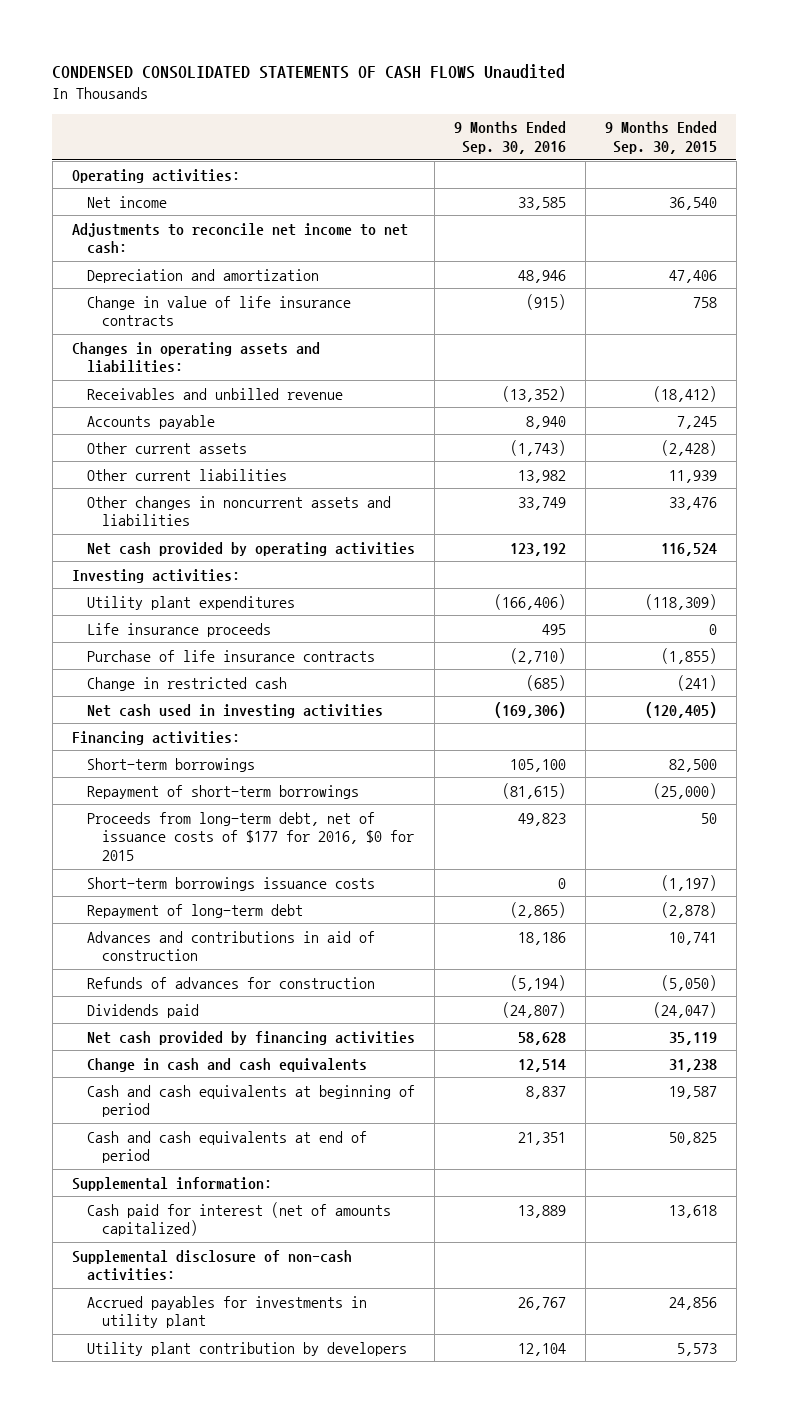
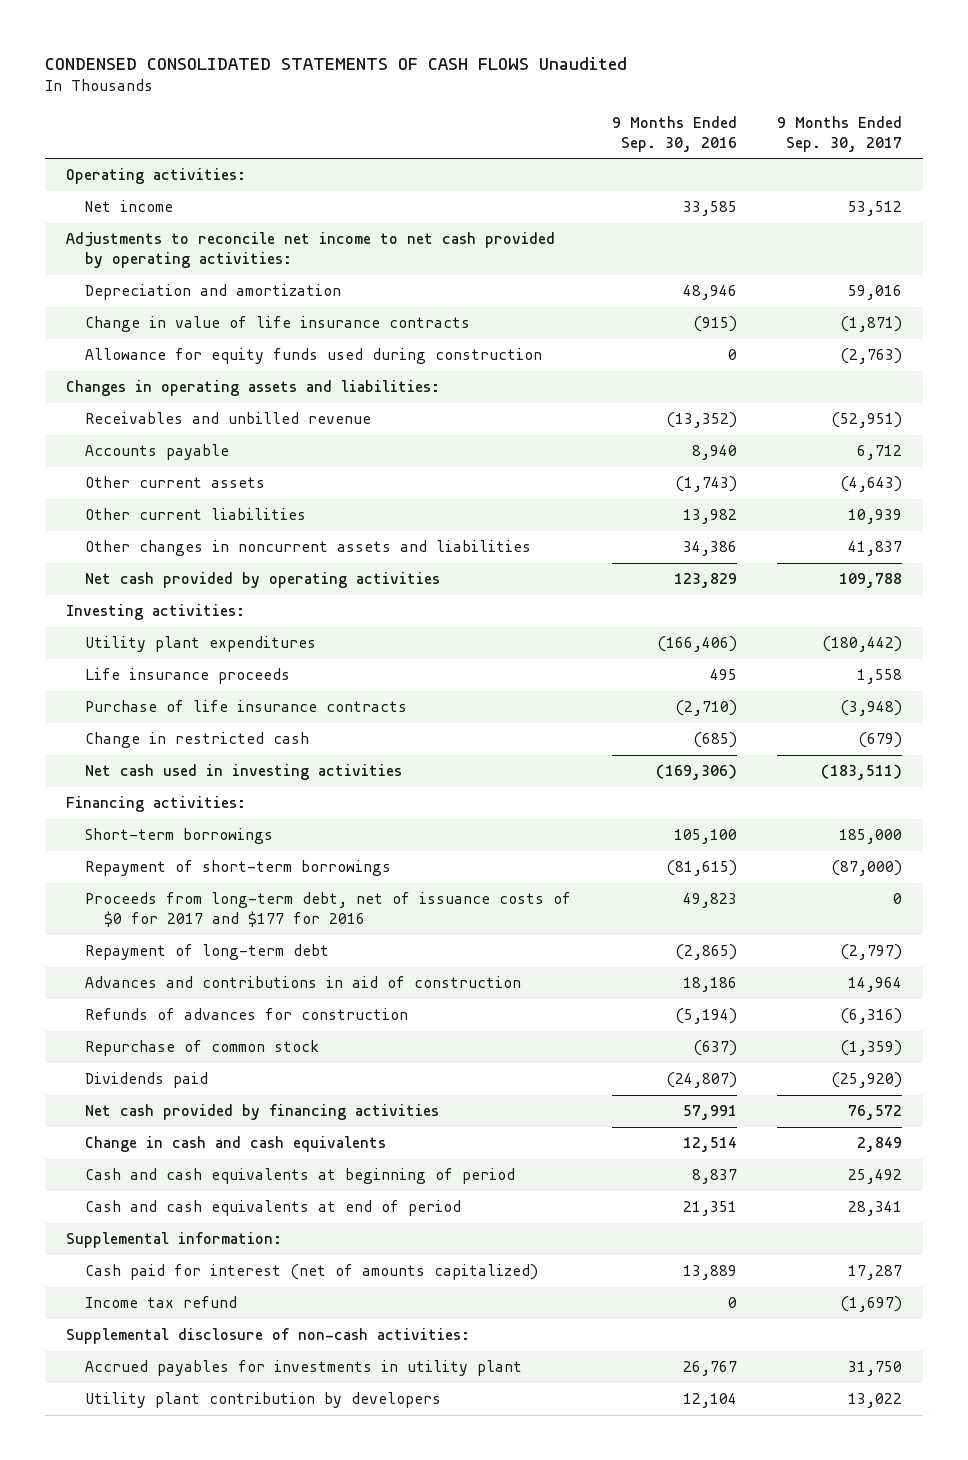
[604,121,717,155] 9 Months Ended Sep. 30, 2015 -> none
none -> [777,115,903,152] 9 Months Ended Sep. 30, 2017
[71,222,408,255] Adjustments to reconcile net income to net cash: -> [65,232,555,269] Adjustments to reconcile net income to net cash provided by operating activities:
none -> [84,348,542,365] Allowance for equity funds used during construction
[517,496,566,510] 33,749 -> [682,541,737,557] 34,386
[509,542,566,556] 123,192 -> [673,573,737,589] 123,829
[86,876,375,891] Short-term borrowings issuance costs -> none
[86,811,415,862] Proceeds from long-term debt, net of issuance costs of $177 for 2016, $0 for 2015 -> [84,892,571,928] Proceeds from long-term debt, net of issuance costs of $0 for 2017 and $177 for 2016
none -> [84,1040,319,1057] Repurchase of common stock
[517,1031,566,1045] 58,628 -> [682,1105,737,1121] 57,991
none -> [84,1296,237,1309] Income tax refund

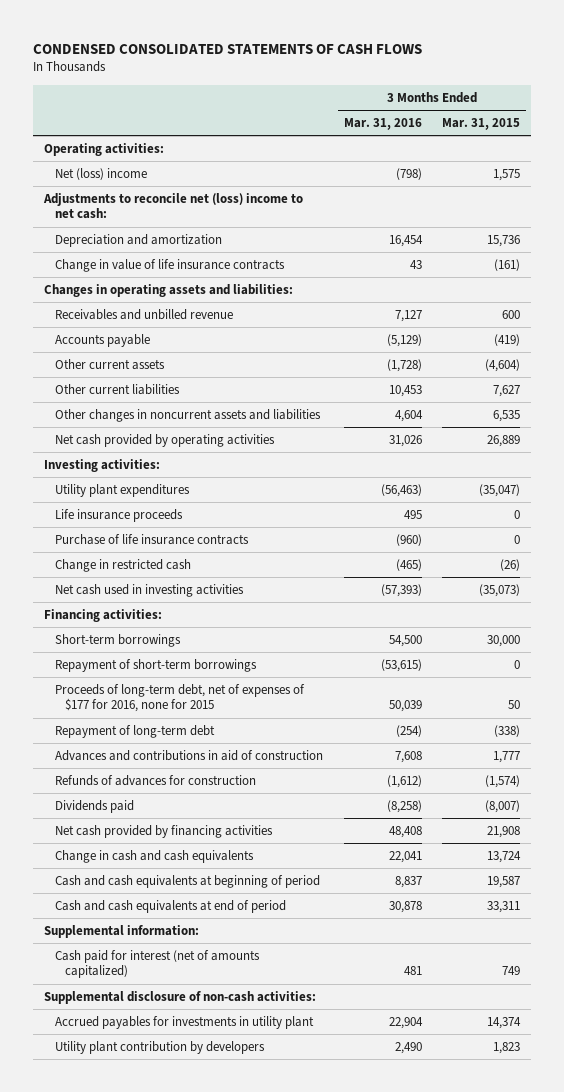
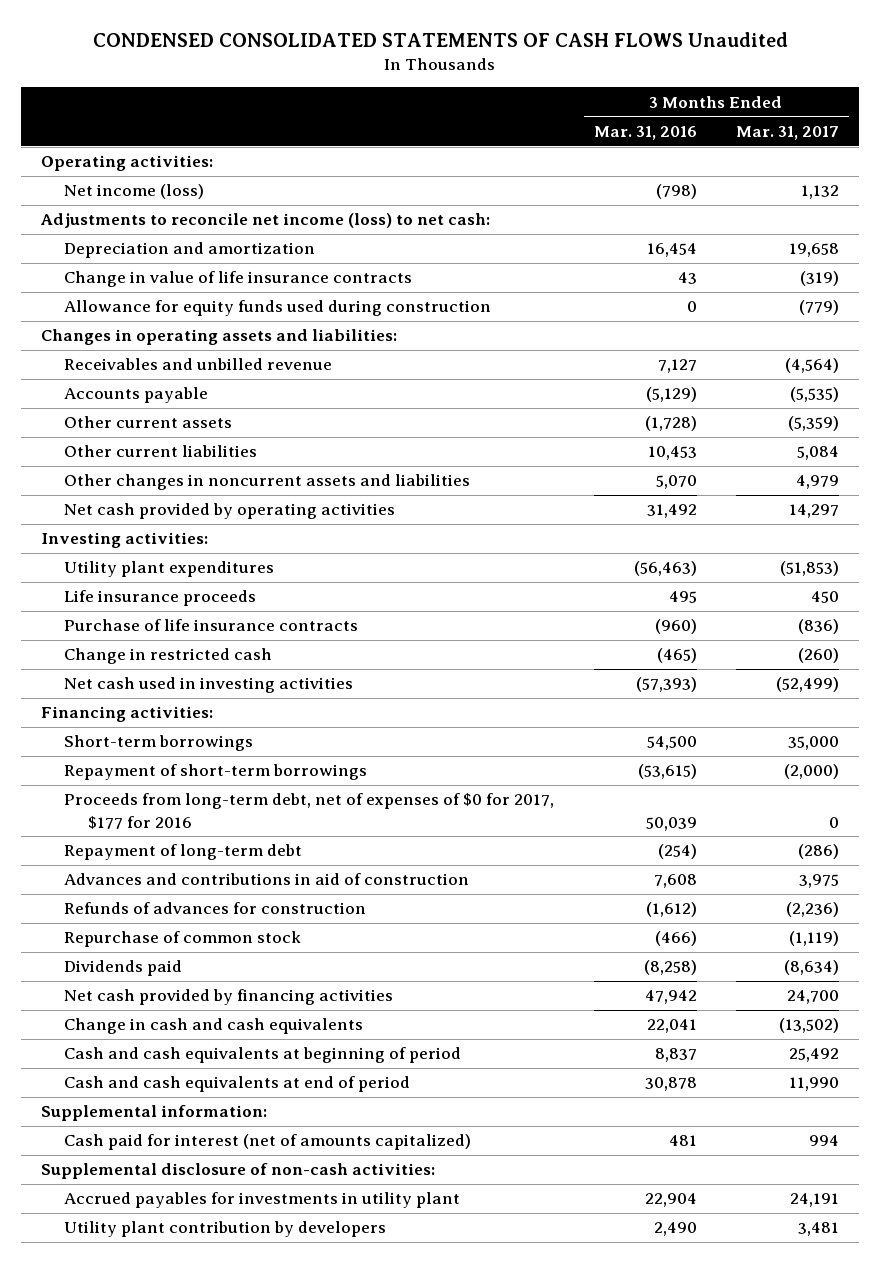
[33,43,423,54] CONDENSED CONSOLIDATED STATEMENTS OF CASH FLOWS -> [92,32,788,48] CONDENSED CONSOLIDATED STATEMENTS OF CASH FLOWS Unaudited
[442,118,521,131] Mar. 31, 2015 -> none
none -> [736,125,840,140] Mar. 31, 2017
[54,168,147,181] Net (loss) income -> [64,184,205,200] Net income (loss)
[42,193,303,220] Adjustments to reconcile net (loss) income to net cash: -> [39,213,490,229] Adjustments to reconcile net income (loss) to net cash:
none -> [64,300,492,317] Allowance for equity funds used during construction
[394,410,423,423] 4,604 -> [655,475,697,490] 5,070
[388,435,422,448] 31,026 -> [646,504,697,519] 31,492
[54,684,305,713] Proceeds of long-term debt, net of expenses of $177 for 2016, none for 2015 -> [64,793,555,829] Proceeds from long-term debt, net of expenses of $0 for 2017, $177 for 2016
none -> [64,931,302,948] Repurchase of common stock
[388,826,422,839] 48,408 -> [644,990,697,1005] 47,942

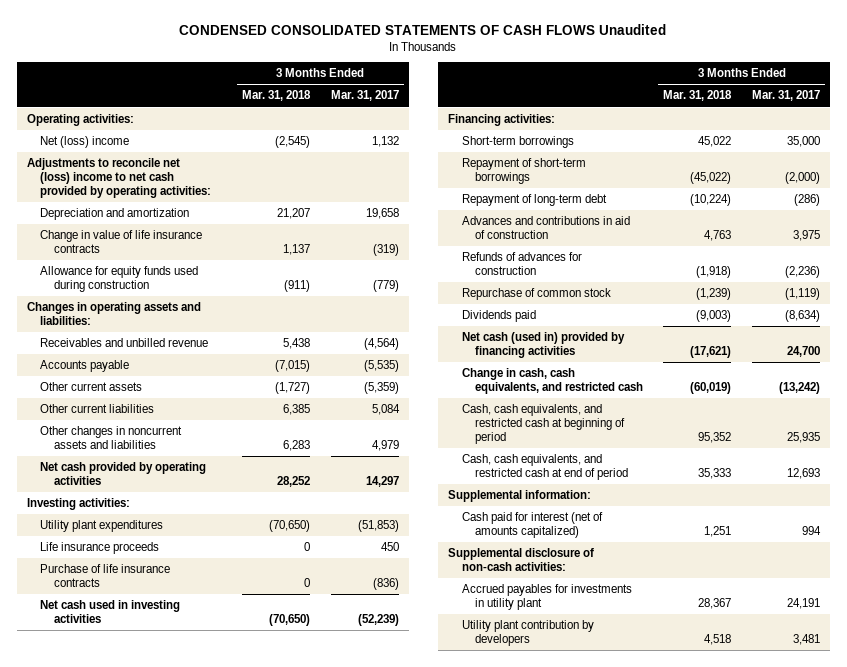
[593,125,697,140] Mar. 31, 2016 -> none
none -> [242,90,312,102] Mar. 31, 2018
[64,184,205,200] Net income (loss) -> [40,136,130,149] Net (loss) income
[39,213,490,229] Adjustments to reconcile net income (loss) to net cash: -> [26,158,212,199] Adjustments to reconcile net (loss) income to net cash provided by operating activities:
[64,648,273,665] Change in restricted cash -> none
[776,677,840,693] (52,499) -> [357,614,399,627] (52,239)
[64,793,555,829] Proceeds from long-term debt, net of expenses of $0 for 2017, $177 for 2016 -> none
[64,989,394,1006] Net cash provided by financing activities -> [461,332,625,359] Net cash (used in) provided by financing activities
[64,1018,364,1035] Change in cash and cash equivalents -> [461,368,644,395] Change in cash, cash equivalents, and restricted cash
[779,1018,840,1034] (13,502) -> [778,382,820,395] (13,242)
[64,1047,462,1064] Cash and cash equivalents at beginning of period -> [461,404,626,445] Cash, cash equivalents, and restricted cash at beginning of period
[789,1048,840,1063] 25,492 -> [786,432,820,444] 25,935
[64,1076,411,1093] Cash and cash equivalents at end of period -> [461,454,629,481] Cash, cash equivalents, and restricted cash at end of period
[789,1077,840,1092] 11,990 -> [786,468,820,480] 12,693

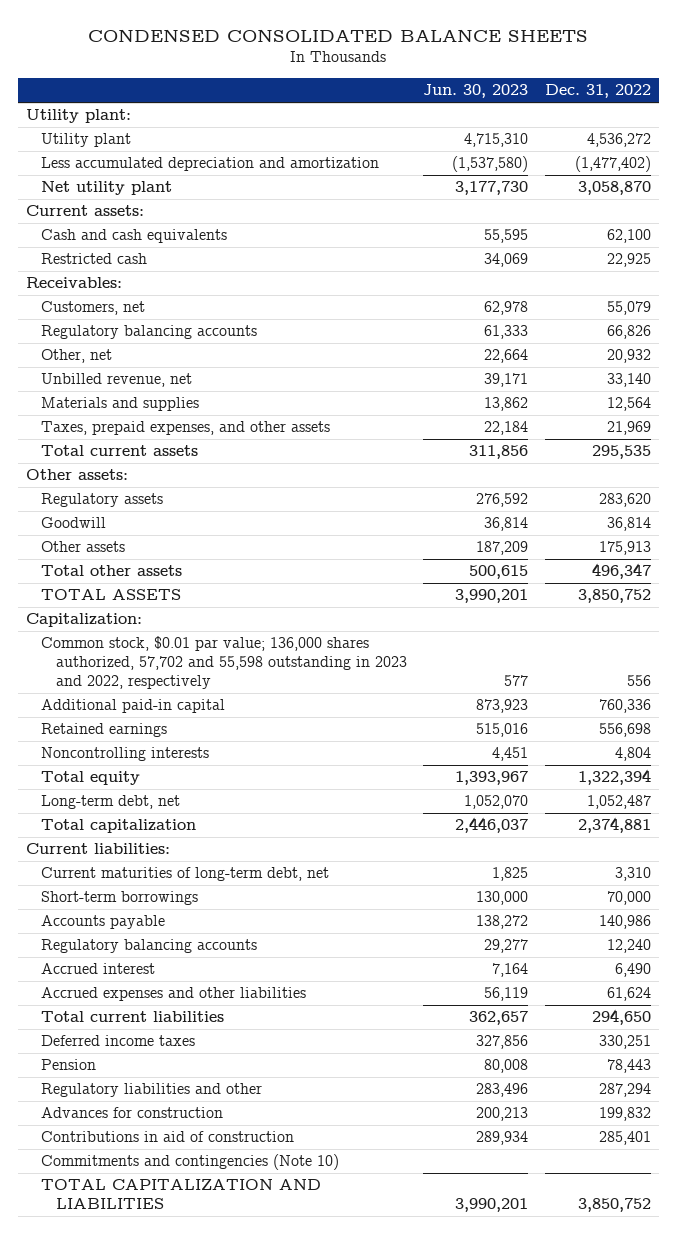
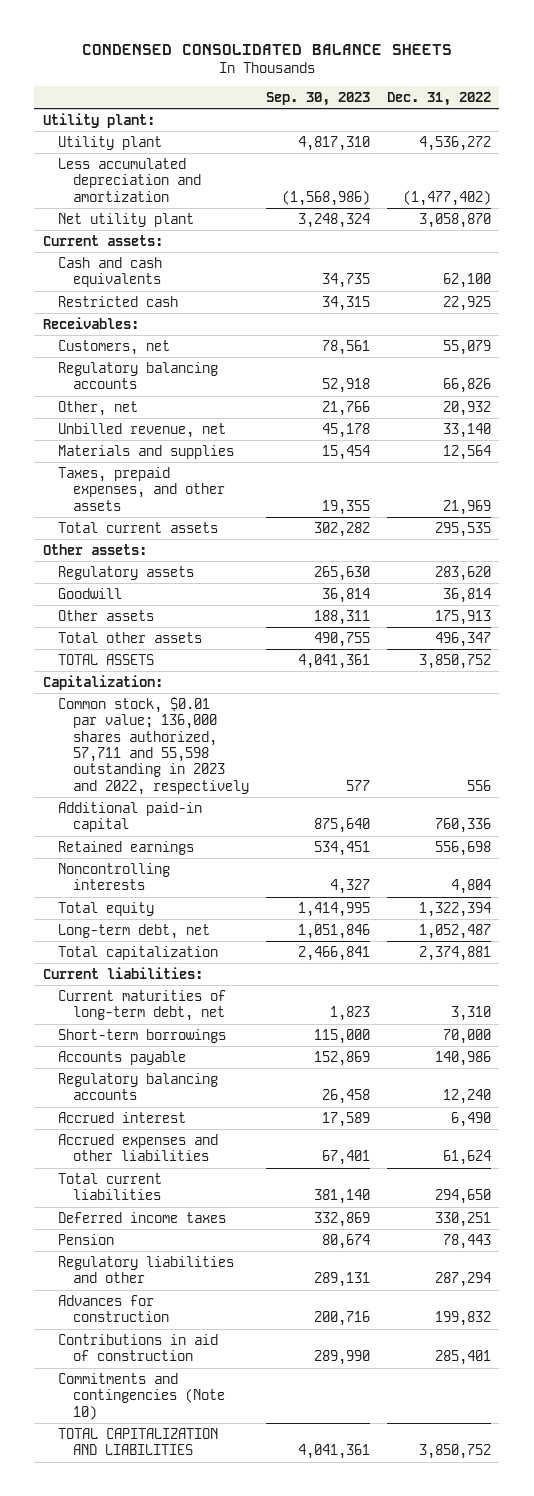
[423,84,529,99] Jun. 30, 2023 -> none
none -> [265,92,370,107] Sep. 30, 2023
[40,636,407,689] Common stock, $0.01 par value; 136,000 shares authorized, 57,702 and 55,598 outstanding in 2023 and 2022, respectively -> [57,696,249,795] Common stock, $0.01 par value; 136,000 shares authorized, 57,711 and 55,598 outstanding in 2023 and 2022, respectively

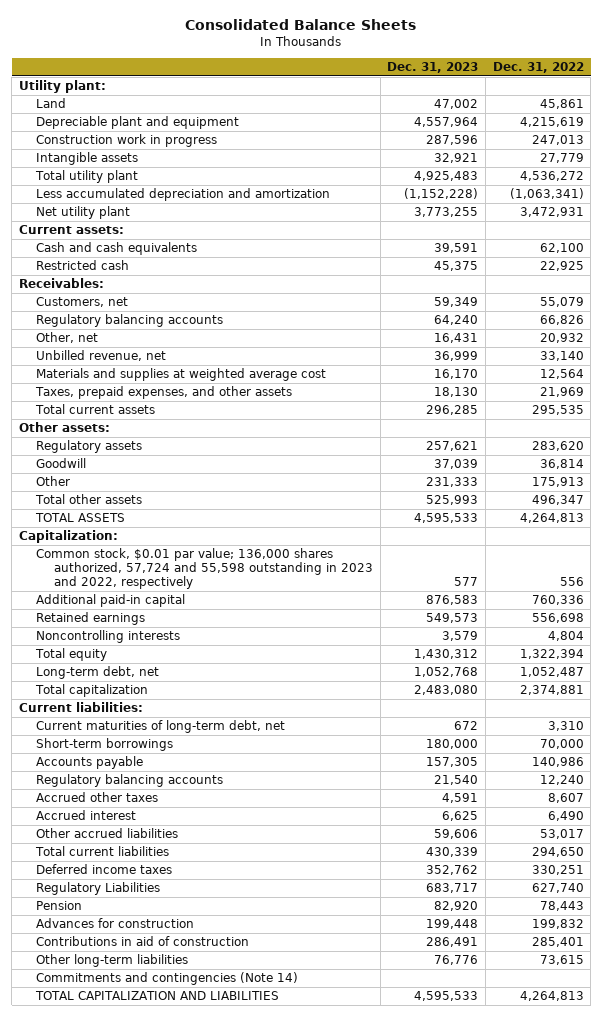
[81,43,452,55] CONDENSED CONSOLIDATED BALANCE SHEETS -> [185,18,417,30] Consolidated Balance Sheets
[265,92,370,107] Sep. 30, 2023 -> none
none -> [387,61,479,73] Dec. 31, 2023
none -> [36,98,67,109] Land
none -> [36,116,240,130] Depreciable plant and equipment
none -> [36,134,218,148] Construction work in progress
none -> [36,152,139,166] Intangible assets
[57,135,162,150] Utility plant -> [35,170,139,184] Total utility plant
[402,189,491,206] (1,477,402) -> [509,188,584,200] (1,063,341)
[418,212,491,228] 3,058,870 -> [519,207,584,218] 3,472,931
[57,444,234,459] Materials and supplies -> [36,368,327,382] Materials and supplies at weighted average cost
[57,609,154,621] Other assets -> [36,476,71,487] Other
[418,653,491,669] 3,850,752 -> [519,513,584,524] 4,264,813
[57,696,249,795] Common stock, $0.01 par value; 136,000 shares authorized, 57,711 and 55,598 outstanding in 2023 and 2022, respectively -> [36,548,373,590] Common stock, $0.01 par value; 136,000 shares authorized, 57,724 and 55,598 outstanding in 2023 and 2022, respectively
none -> [36,792,159,803] Accrued other taxes
[57,1133,218,1162] Accrued expenses and other liabilities -> [36,828,179,839] Other accrued liabilities
[442,1150,491,1166] 61,624 -> [539,829,584,840] 53,017
none -> [36,882,161,896] Regulatory Liabilities
[57,1255,234,1284] Regulatory liabilities and other -> none
none -> [36,954,189,968] Other long-term liabilities
[57,1372,225,1420] Commitments and contingencies (Note 10) -> [36,972,299,986] Commitments and contingencies (Note 14)
[418,1444,491,1460] 3,850,752 -> [519,991,584,1002] 4,264,813

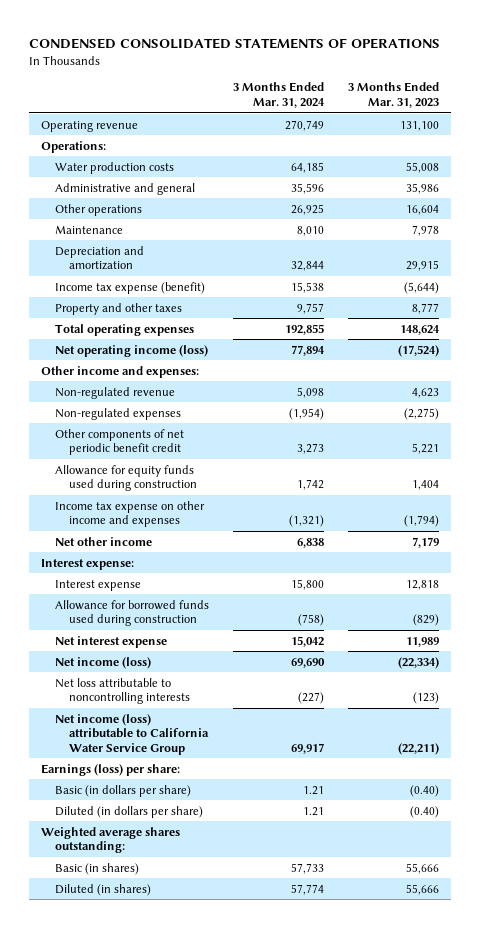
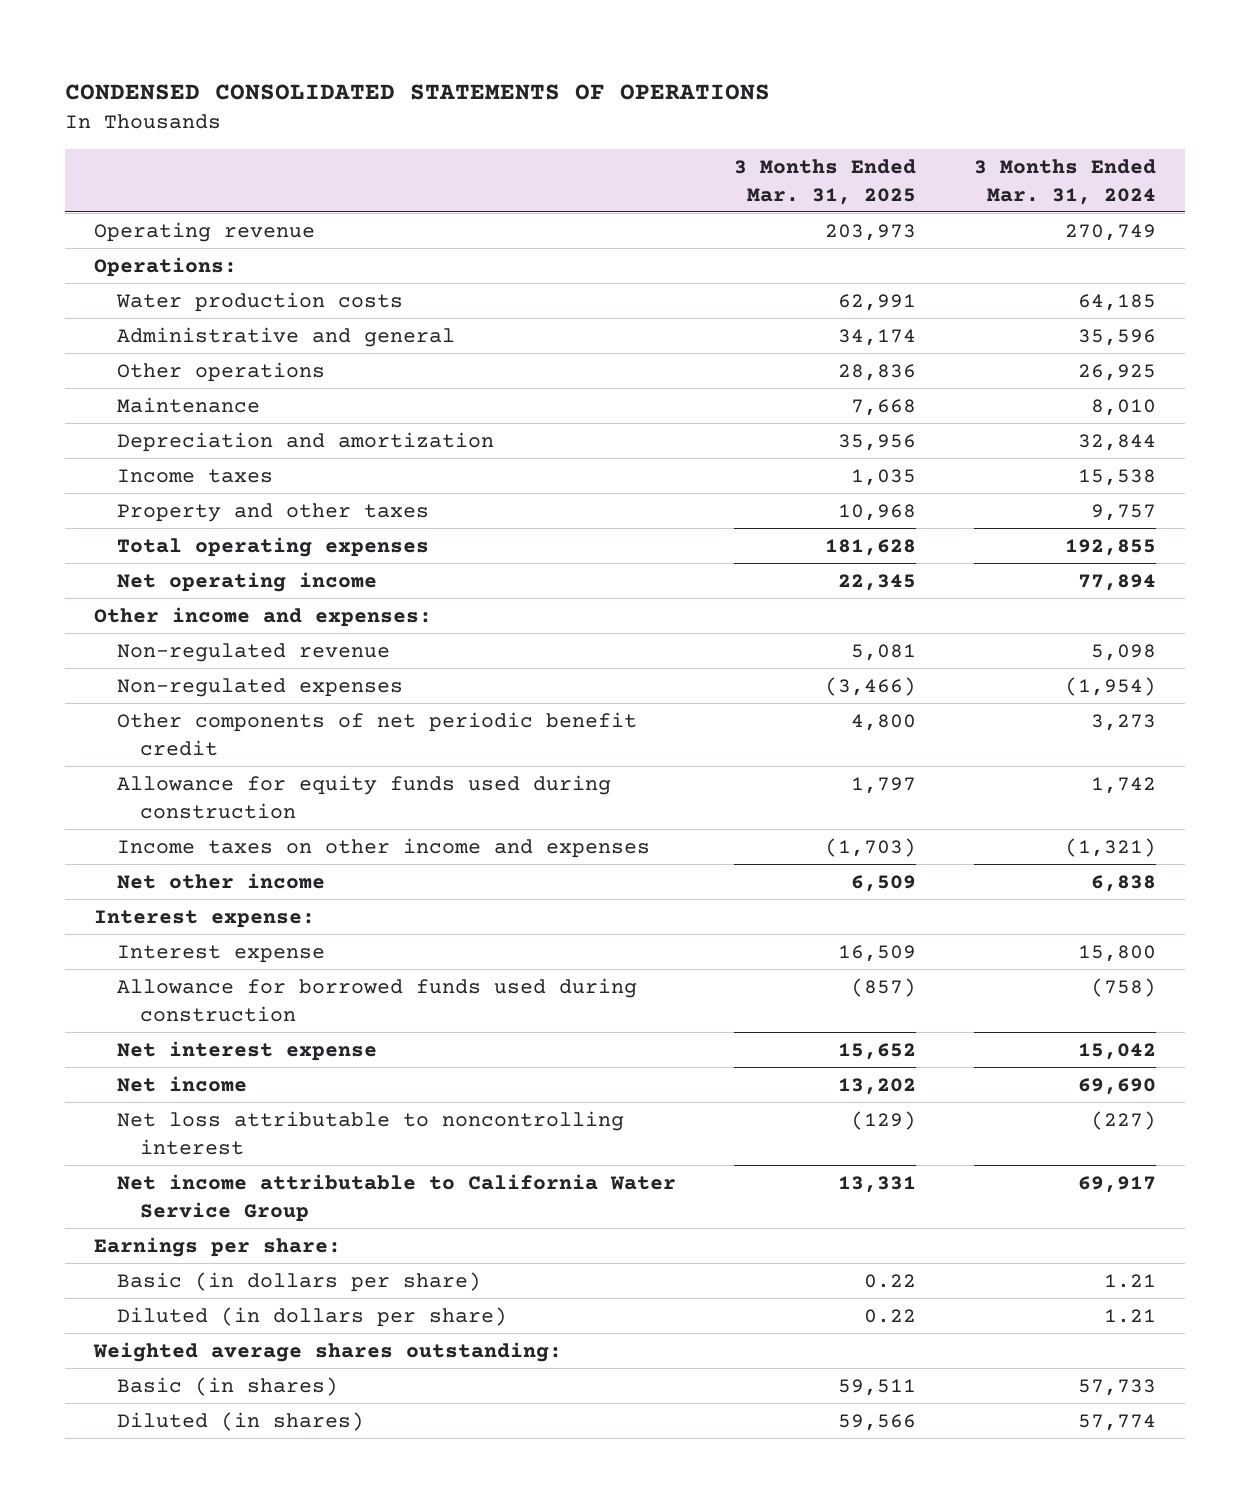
[347,82,439,108] 3 Months Ended Mar. 31, 2023 -> none
none -> [734,158,917,205] 3 Months Ended Mar. 31, 2025
[54,281,205,294] Income tax expense (benefit) -> [117,468,274,483] Income taxes
[54,344,208,357] Net operating income (loss) -> [117,571,378,592] Net operating income
[54,500,205,528] Income tax expense on other income and expenses -> [117,837,651,858] Income taxes on other income and expenses
[54,656,151,669] Net income (loss) -> [117,1075,248,1092] Net income
[54,677,190,705] Net loss attributable to noncontrolling interests -> [117,1110,625,1155] Net loss attributable to noncontrolling interest
[54,713,209,755] Net income (loss) attributable to California Water Service Group -> [117,1173,677,1222] Net income attributable to California Water Service Group
[40,763,180,776] Earnings (loss) per share: -> [94,1236,342,1257] Earnings per share:

